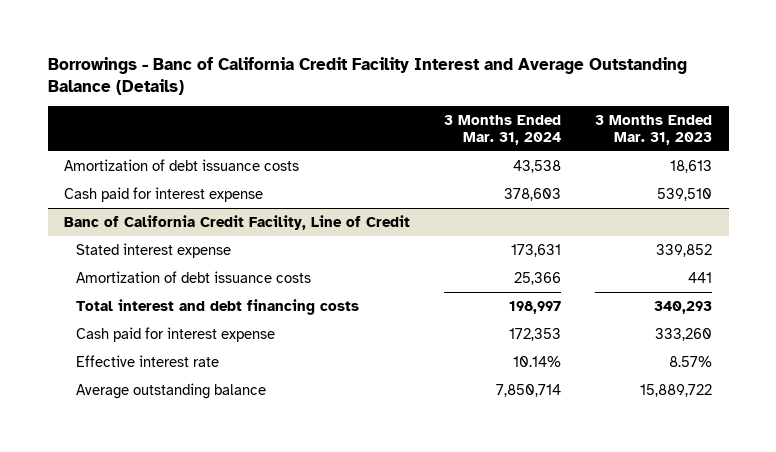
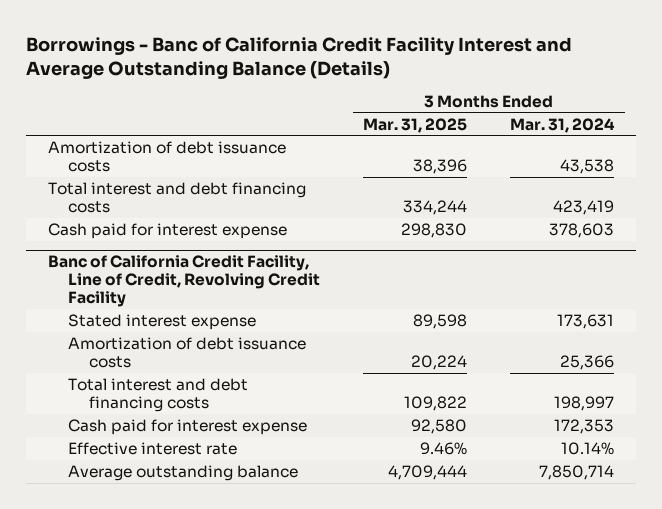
[594,115,712,145] 3 Months Ended Mar. 31, 2023 -> none
none -> [363,117,468,133] Mar. 31, 2025
none -> [47,181,306,214] Total interest and debt financing costs
[64,214,411,230] Banc of California Credit Facility, Line of Credit -> [47,255,321,308] Banc of California Credit Facility, Line of Credit, Revolving Credit Facility

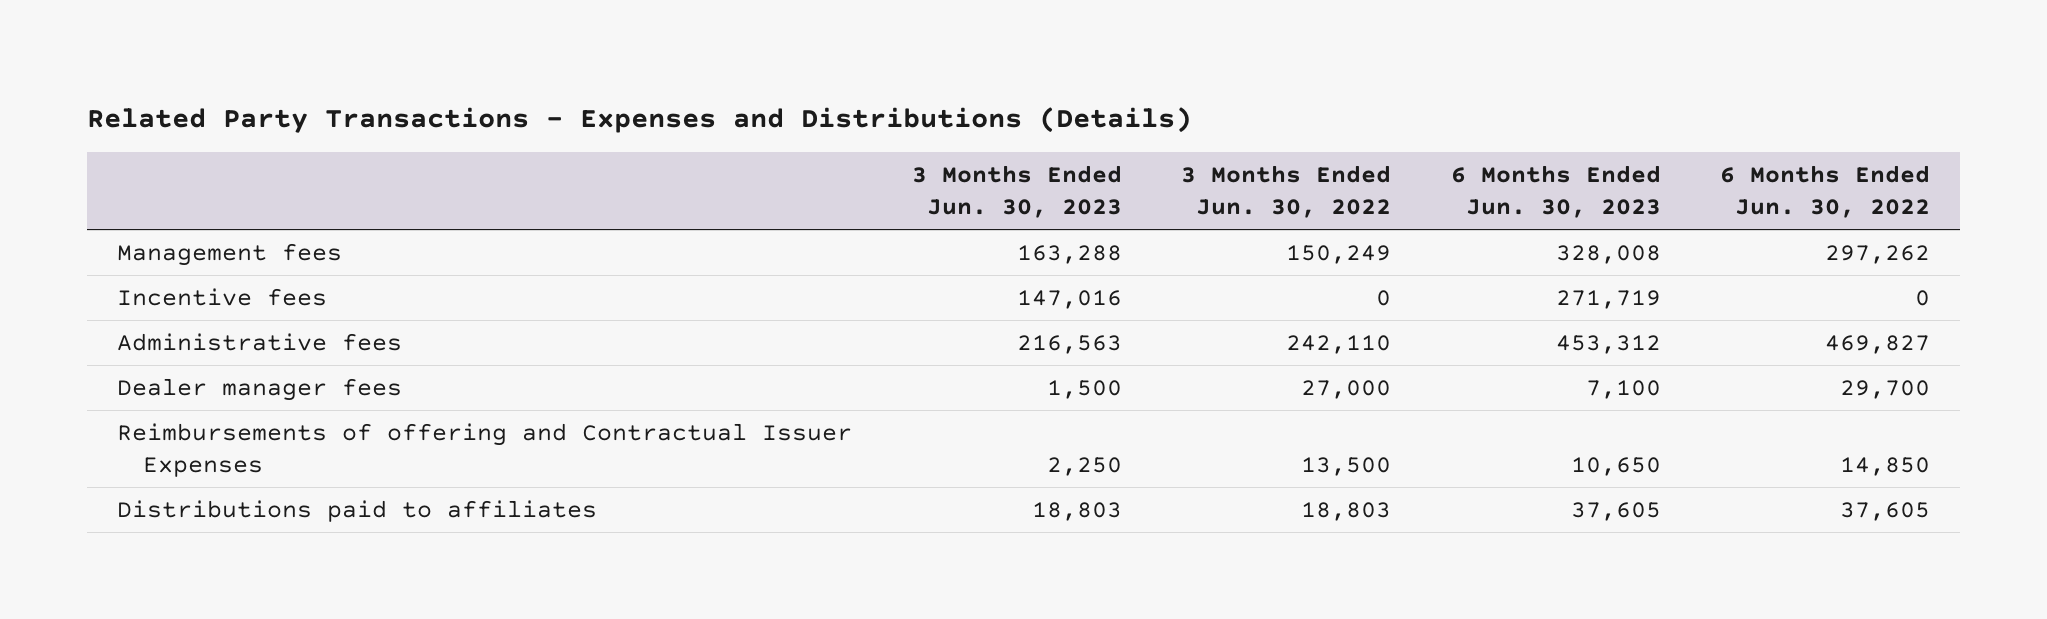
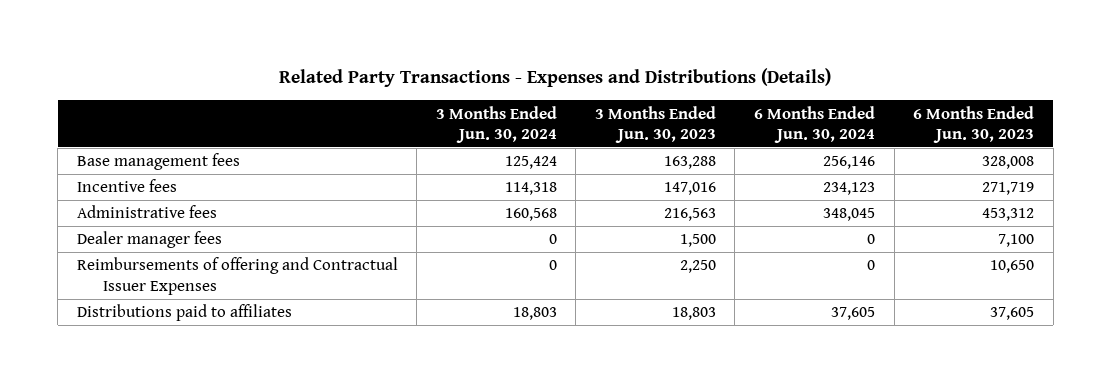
[1181,164,1392,219] 3 Months Ended Jun. 30, 2022 -> none
[1720,164,1931,219] 6 Months Ended Jun. 30, 2022 -> none
none -> [435,105,557,143] 3 Months Ended Jun. 30, 2024
none -> [754,105,876,143] 6 Months Ended Jun. 30, 2024
[117,242,343,266] Management fees -> [76,153,240,171] Base management fees

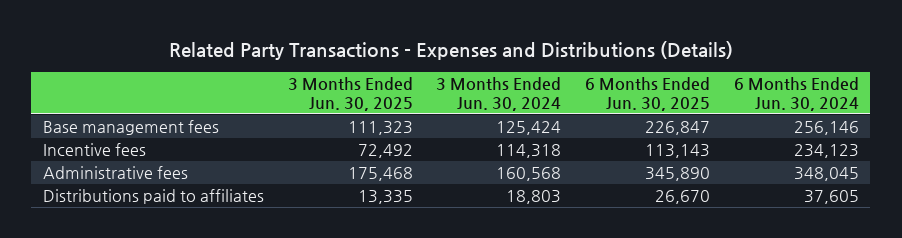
[594,105,716,143] 3 Months Ended Jun. 30, 2023 -> none
[913,105,1035,143] 6 Months Ended Jun. 30, 2023 -> none
none -> [287,77,413,111] 3 Months Ended Jun. 30, 2025
none -> [584,77,710,111] 6 Months Ended Jun. 30, 2025
[76,231,222,249] Dealer manager fees -> none
[76,257,398,295] Reimbursements of offering and Contractual Issuer Expenses -> none

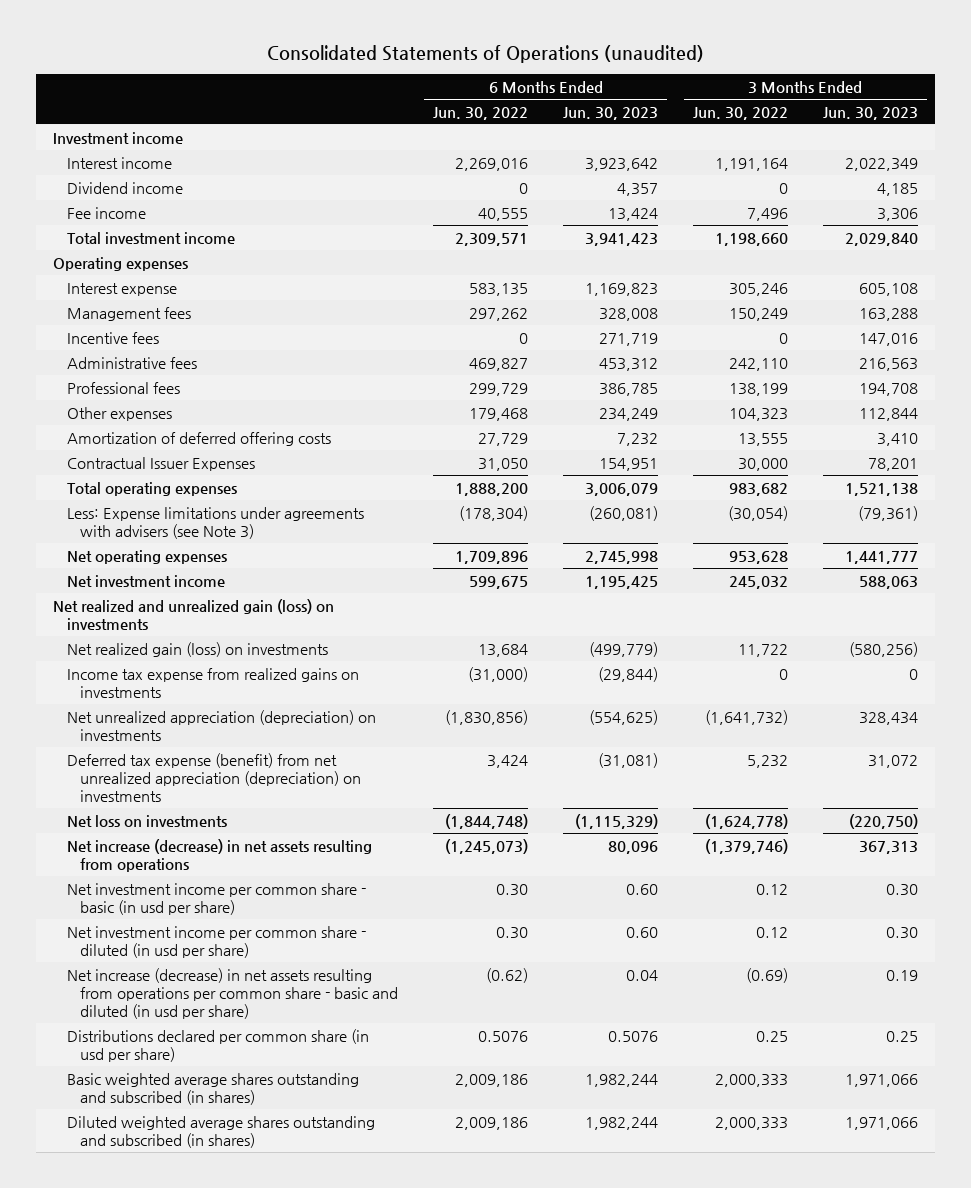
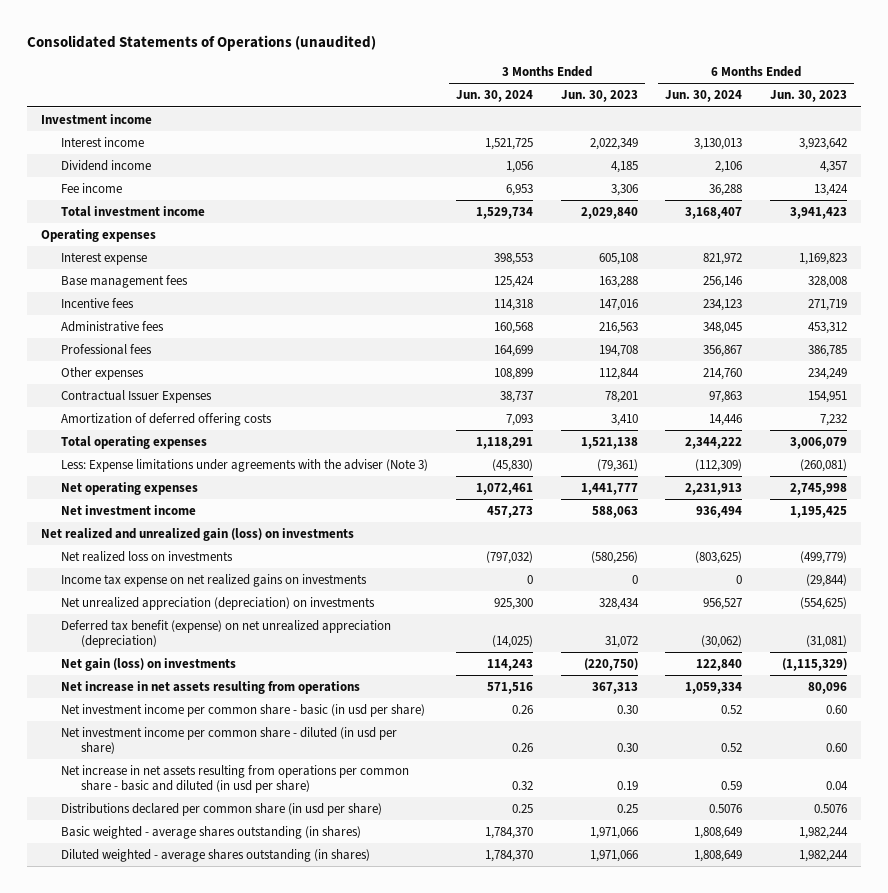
[433,106,529,120] Jun. 30, 2022 -> none
[692,106,788,120] Jun. 30, 2022 -> none
none -> [455,90,533,103] Jun. 30, 2024
none -> [665,90,743,103] Jun. 30, 2024
[66,306,191,321] Management fees -> [60,274,188,288] Base management fees
[66,431,331,446] Amortization of deferred offering costs -> [60,412,272,426] Amortization of deferred offering costs
[66,506,364,539] Less: Expense limitations under agreements with advisers (see Note 3) -> [60,458,428,472] Less: Expense limitations under agreements with the adviser (Note 3)
[66,641,328,657] Net realized gain (loss) on investments -> [60,550,233,562] Net realized loss on investments
[66,667,359,698] Income tax expense from realized gains on investments -> [60,573,367,587] Income tax expense on net realized gains on investments
[66,752,362,802] Deferred tax expense (benefit) from net unrealized appreciation (depreciation) on investments -> [60,619,391,649] Deferred tax benefit (expense) on net unrealized appreciation (depreciation)
[66,814,227,827] Net loss on investments -> [60,657,236,671] Net gain (loss) on investments
[66,838,372,872] Net increase (decrease) in net assets resulting from operations -> [60,680,360,694] Net increase in net assets resulting from operations
[66,967,399,1019] Net increase (decrease) in net assets resulting from operations per common share - basic and diluted (in usd per share) -> [60,764,409,794] Net increase in net assets resulting from operations per common share - basic and diluted (in usd per share)
[66,1072,359,1105] Basic weighted average shares outstanding and subscribed (in shares) -> [60,825,361,839] Basic weighted - average shares outstanding (in shares)
[66,1115,375,1148] Diluted weighted average shares outstanding and subscribed (in shares) -> [60,848,370,862] Diluted weighted - average shares outstanding (in shares)

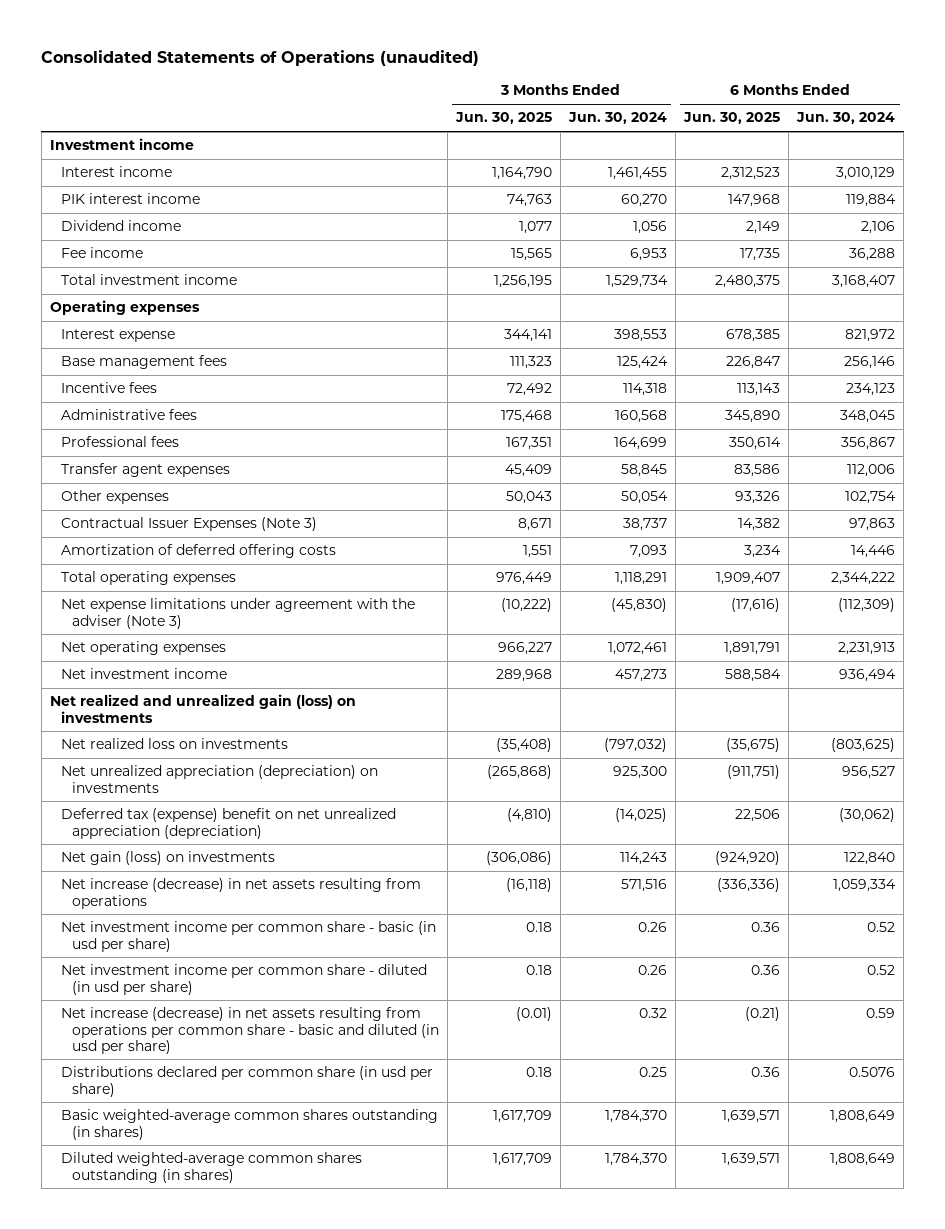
[560,90,638,103] Jun. 30, 2023 -> none
[770,90,848,103] Jun. 30, 2023 -> none
none -> [454,112,552,125] Jun. 30, 2025
none -> [683,112,781,125] Jun. 30, 2025
[484,137,533,150] 1,521,725 -> [608,167,668,181] 1,461,455
[694,137,743,150] 3,130,013 -> [836,167,896,181] 3,010,129
none -> [60,193,200,205] PIK interest income
none -> [60,463,230,478] Transfer agent expenses
[493,367,533,380] 108,899 -> [621,491,669,505] 50,054
[703,367,743,380] 214,760 -> [845,491,897,505] 102,754
[60,389,212,403] Contractual Issuer Expenses -> [60,517,317,532] Contractual Issuer Expenses (Note 3)
[60,458,428,472] Less: Expense limitations under agreements with the adviser (Note 3) -> [60,598,415,629] Net expense limitations under agreement with the adviser (Note 3)
[60,573,367,587] Income tax expense on net realized gains on investments -> none
[60,619,391,649] Deferred tax benefit (expense) on net unrealized appreciation (depreciation) -> [60,808,396,839] Deferred tax (expense) benefit on net unrealized appreciation (depreciation)
[60,680,360,694] Net increase in net assets resulting from operations -> [60,878,421,909] Net increase (decrease) in net assets resulting from operations
[60,764,409,794] Net increase in net assets resulting from operations per common share - basic and diluted (in usd per share) -> [60,1007,439,1054] Net increase (decrease) in net assets resulting from operations per common share - basic and diluted (in usd per share)
[60,825,361,839] Basic weighted - average shares outstanding (in shares) -> [60,1109,438,1140] Basic weighted-average common shares outstanding (in shares)
[60,848,370,862] Diluted weighted - average shares outstanding (in shares) -> [60,1152,362,1183] Diluted weighted-average common shares outstanding (in shares)

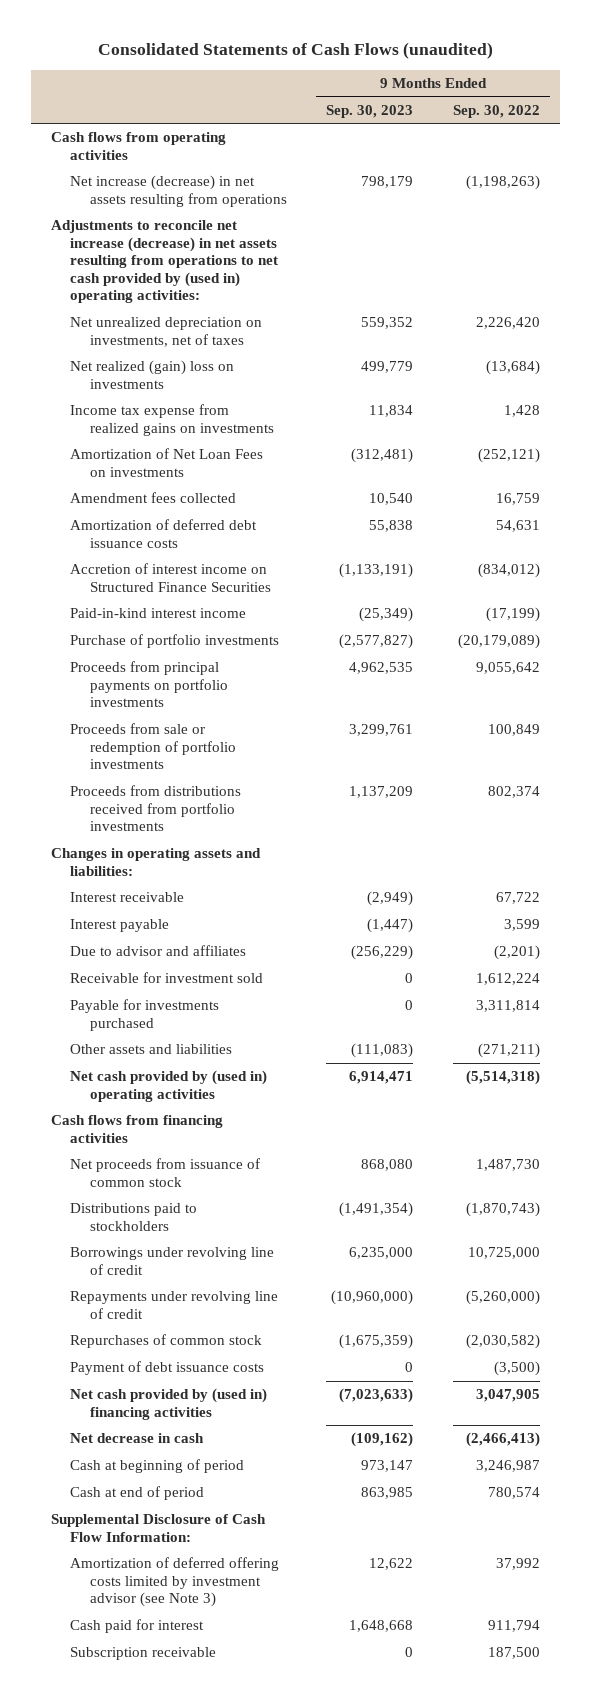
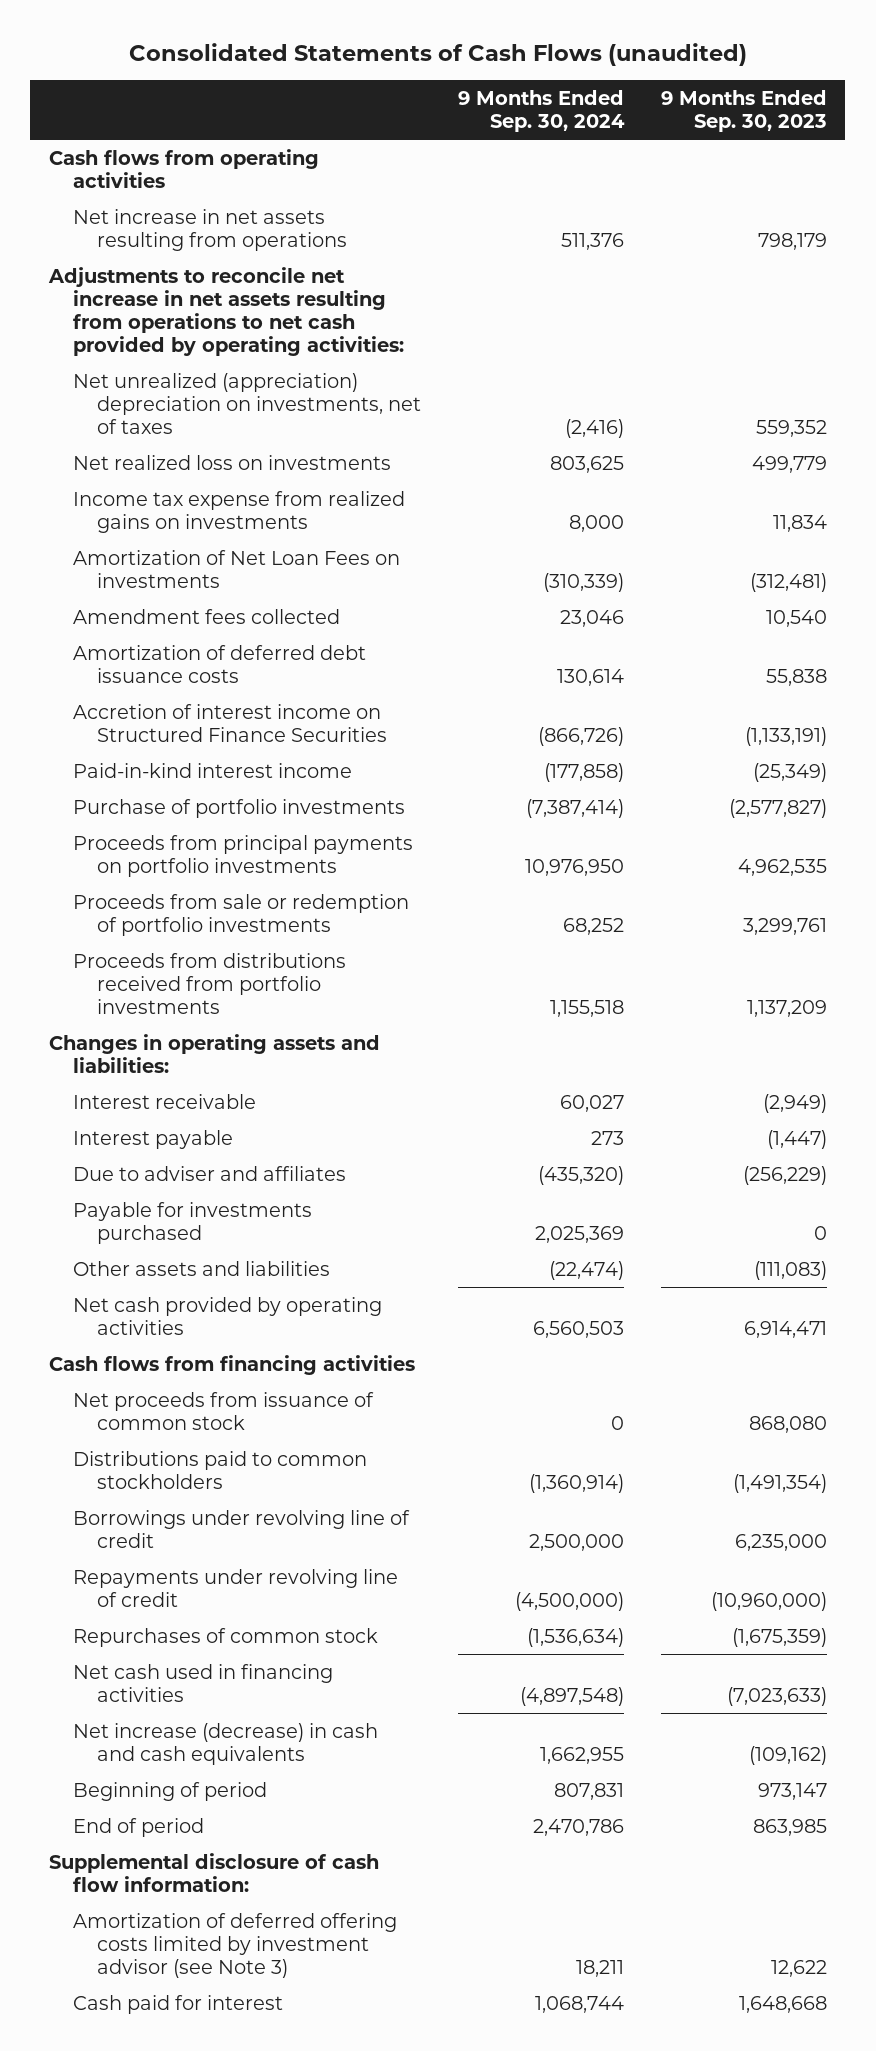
[452,104,540,118] Sep. 30, 2022 -> none
none -> [457,89,625,133] 9 Months Ended Sep. 30, 2024
[70,175,287,207] Net increase (decrease) in net assets resulting from operations -> [72,208,348,251] Net increase in net assets resulting from operations
[51,220,279,304] Adjustments to reconcile net increase (decrease) in net assets resulting from operations to net cash provided by (used in) operating activities: -> [47,266,404,357] Adjustments to reconcile net increase in net assets resulting from operations to net cash provided by operating activities:
[70,317,263,347] Net unrealized depreciation on investments, net of taxes -> [72,372,422,435] Net unrealized (appreciation) depreciation on investments, net of taxes
[70,360,235,389] Net realized (gain) loss on investments -> [72,454,391,470] Net realized loss on investments
[70,972,264,984] Receivable for investment sold -> none
[70,945,247,957] Due to advisor and affiliates -> [72,1165,346,1181] Due to adviser and affiliates
[70,1070,268,1102] Net cash provided by (used in) operating activities -> [72,1296,382,1335] Net cash provided by operating activities
[70,1203,198,1231] Distributions paid to stockholders -> [72,1450,367,1489] Distributions paid to common stockholders
[70,1361,265,1376] Payment of debt issuance costs -> none
[70,1388,268,1420] Net cash provided by (used in) financing activities -> [72,1663,333,1702] Net cash used in financing activities
[70,1433,205,1444] Net decrease in cash -> [72,1722,378,1765] Net increase (decrease) in cash and cash equivalents
[70,1459,245,1474] Cash at beginning of period -> [72,1781,267,1801] Beginning of period
[70,1486,205,1501] Cash at end of period -> [72,1817,204,1837] End of period
[51,1514,267,1542] Supplemental Disclosure of Cash Flow Information: -> [48,1852,379,1892] Supplemental disclosure of cash flow information:
[70,1647,217,1661] Subscription receivable -> none

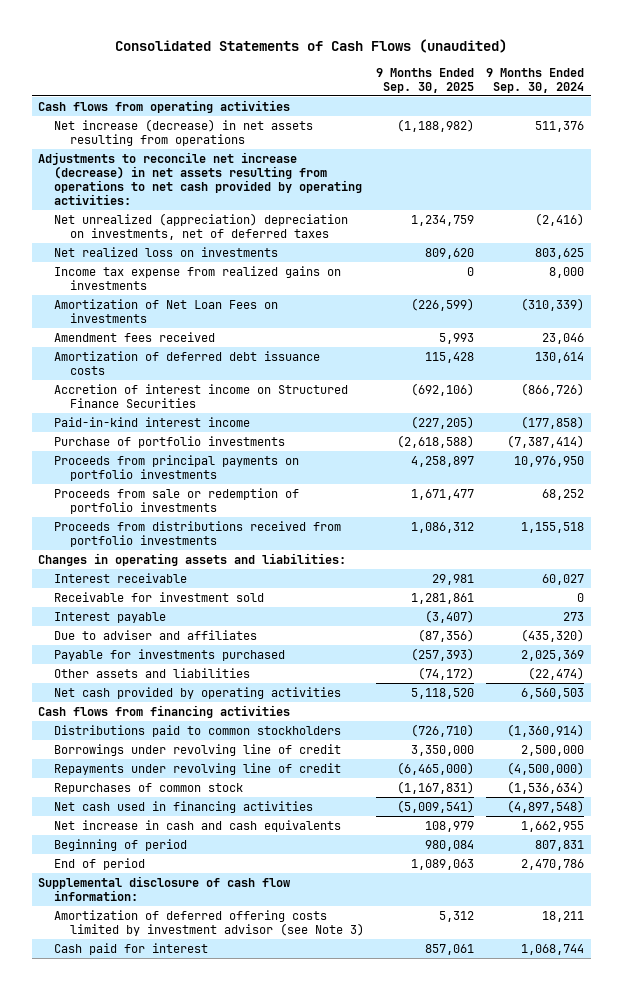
[660,89,827,133] 9 Months Ended Sep. 30, 2023 -> none
none -> [375,67,474,93] 9 Months Ended Sep. 30, 2025
[72,208,348,251] Net increase in net assets resulting from operations -> [53,118,313,147] Net increase (decrease) in net assets resulting from operations
[47,266,404,357] Adjustments to reconcile net increase in net assets resulting from operations to net cash provided by operating activities: -> [37,151,362,206] Adjustments to reconcile net increase (decrease) in net assets resulting from operations to net cash provided by operating activities:
[72,372,422,435] Net unrealized (appreciation) depreciation on investments, net of taxes -> [53,212,348,241] Net unrealized (appreciation) depreciation on investments, net of deferred taxes
[72,608,340,624] Amendment fees collected -> [53,331,215,342] Amendment fees received
none -> [53,591,264,602] Receivable for investment sold
[72,1391,374,1430] Net proceeds from issuance of common stock -> none
[72,1722,378,1765] Net increase (decrease) in cash and cash equivalents -> [53,819,341,832] Net increase in cash and cash equivalents

